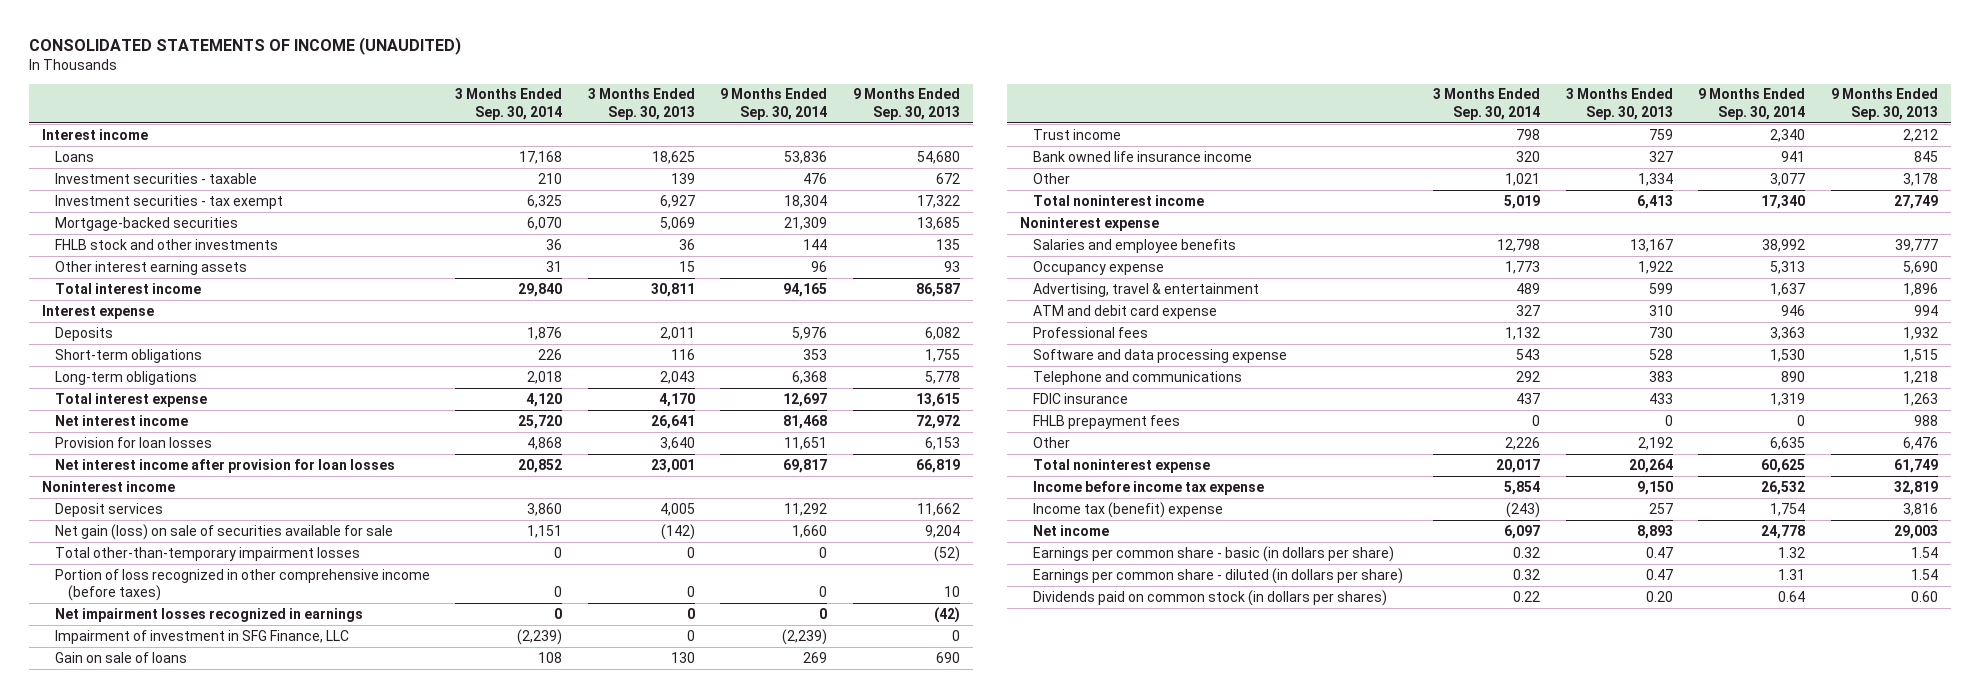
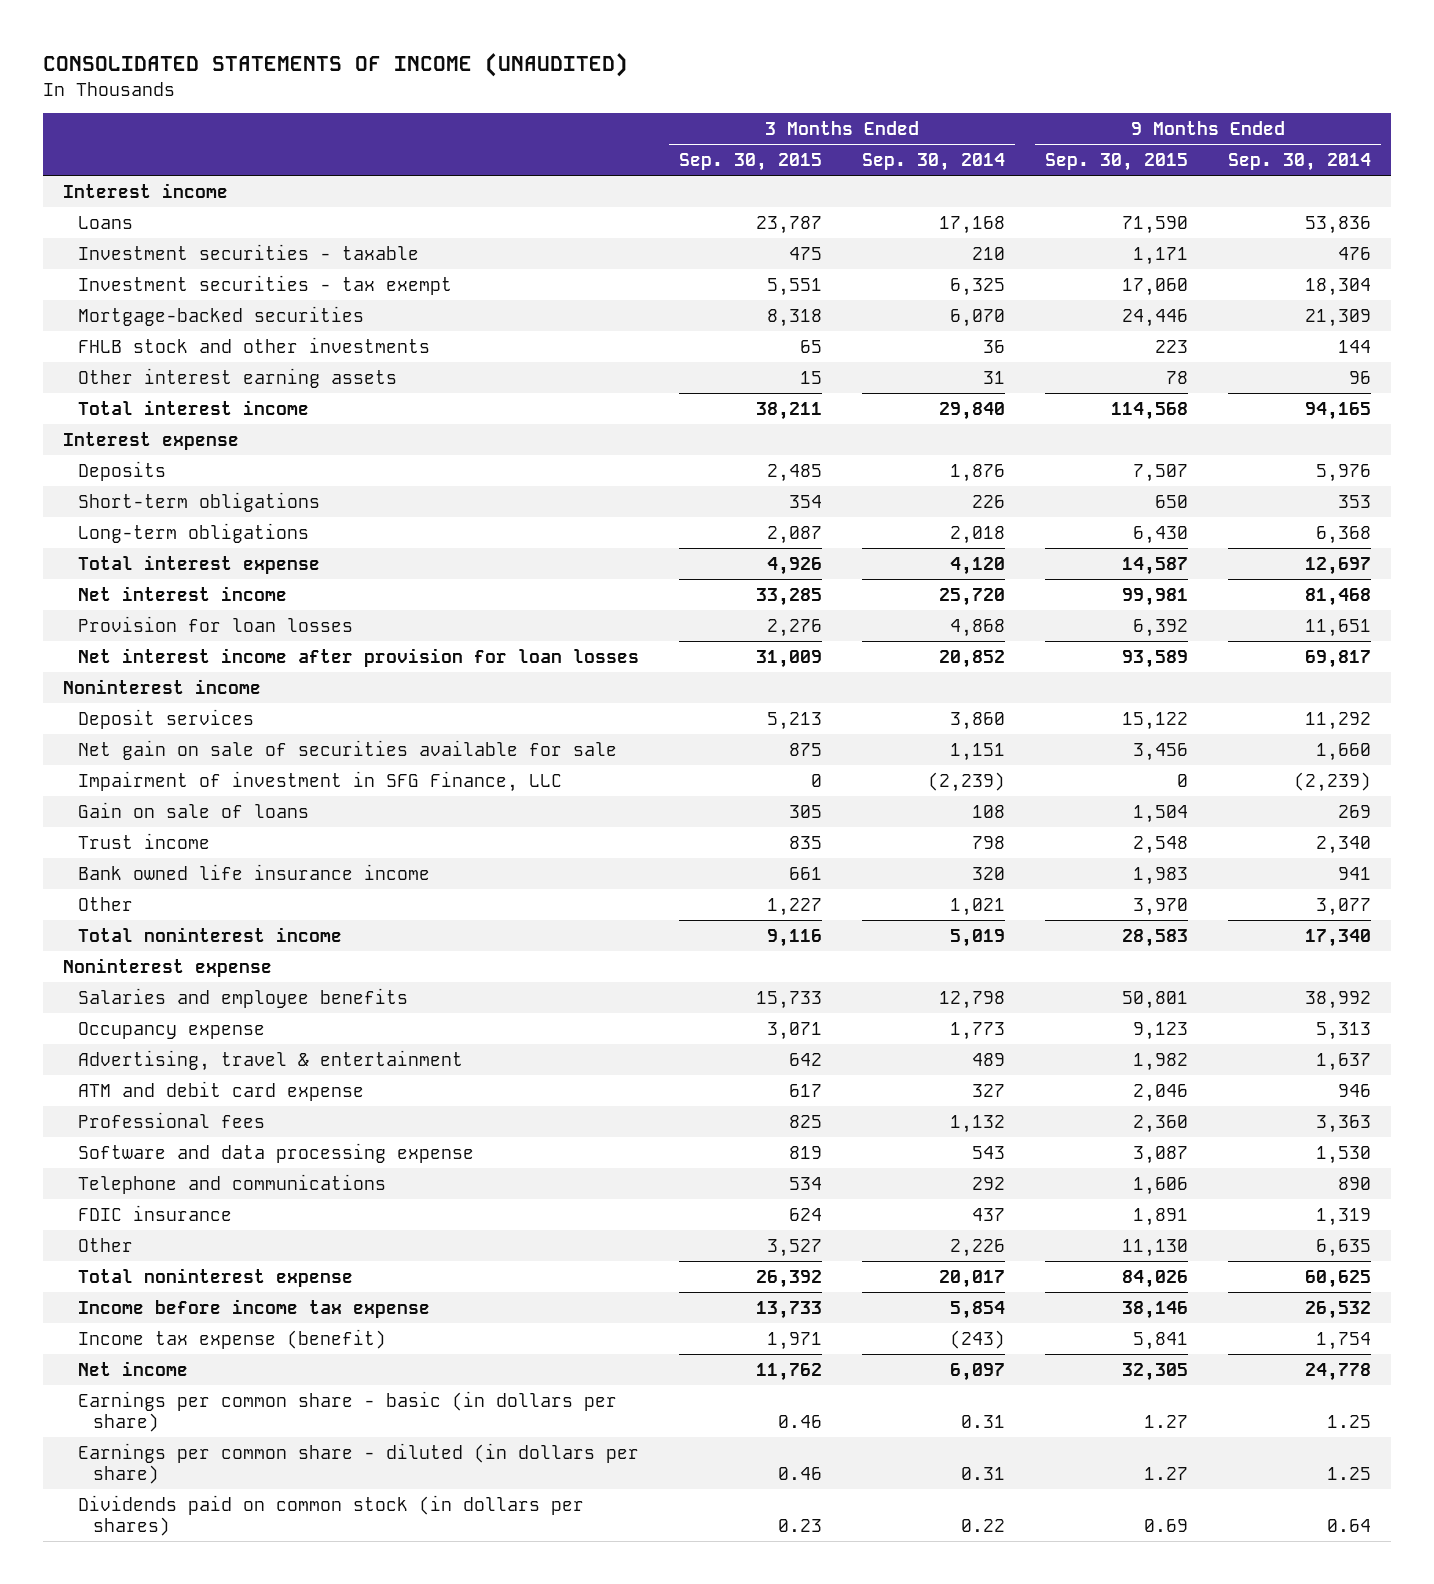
[587,88,695,120] 3 Months Ended Sep. 30, 2013 -> none
[852,88,960,120] 9 Months Ended Sep. 30, 2013 -> none
none -> [679,153,823,172] Sep. 30, 2015
none -> [1044,153,1188,172] Sep. 30, 2015
[54,546,360,561] Total other-than-temporary impairment losses -> none
[54,568,430,601] Portion of loss recognized in other comprehensive income (before taxes) -> none
[54,607,363,622] Net impairment losses recognized in earnings -> none
[54,523,393,540] Net gain (loss) on sale of securities available for sale -> [78,739,618,760] Net gain on sale of securities available for sale
[1032,414,1180,429] FHLB prepayment fees -> none
[1032,501,1223,518] Income tax (benefit) expense -> [78,1328,387,1349] Income tax expense (benefit)
[1513,546,1541,558] 0.32 -> [961,1414,1006,1428] 0.31
[1778,546,1806,558] 1.32 -> [1326,1414,1371,1428] 1.25
[1513,568,1541,580] 0.32 -> [961,1466,1006,1480] 0.31
[1778,568,1806,580] 1.31 -> [1326,1466,1371,1480] 1.25

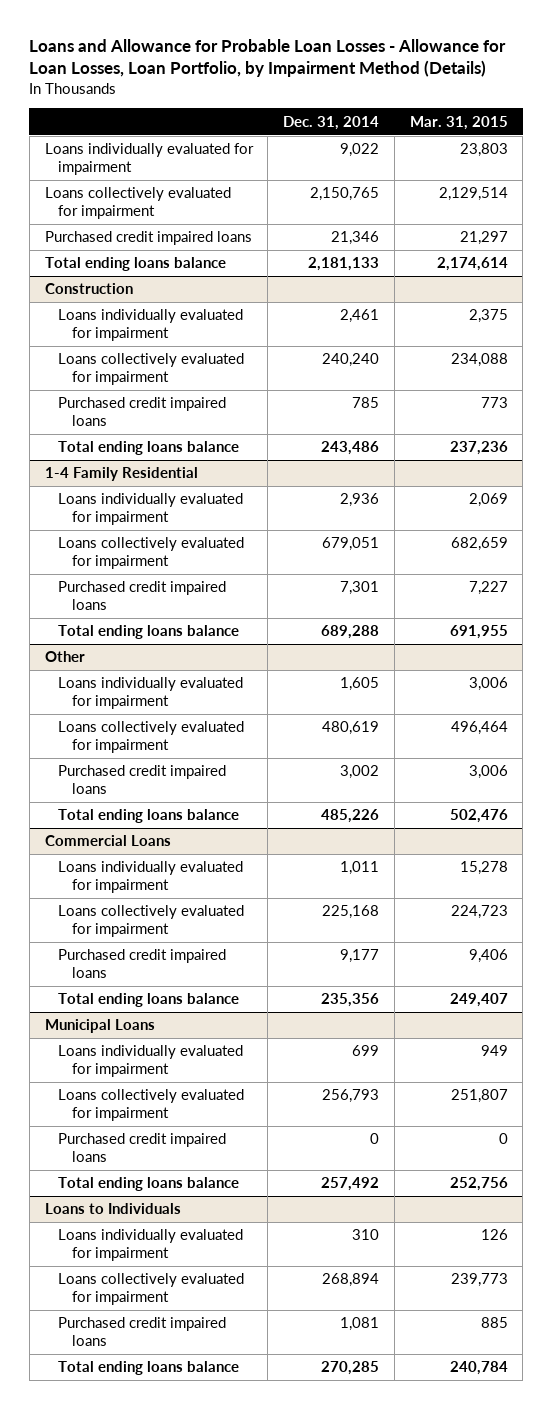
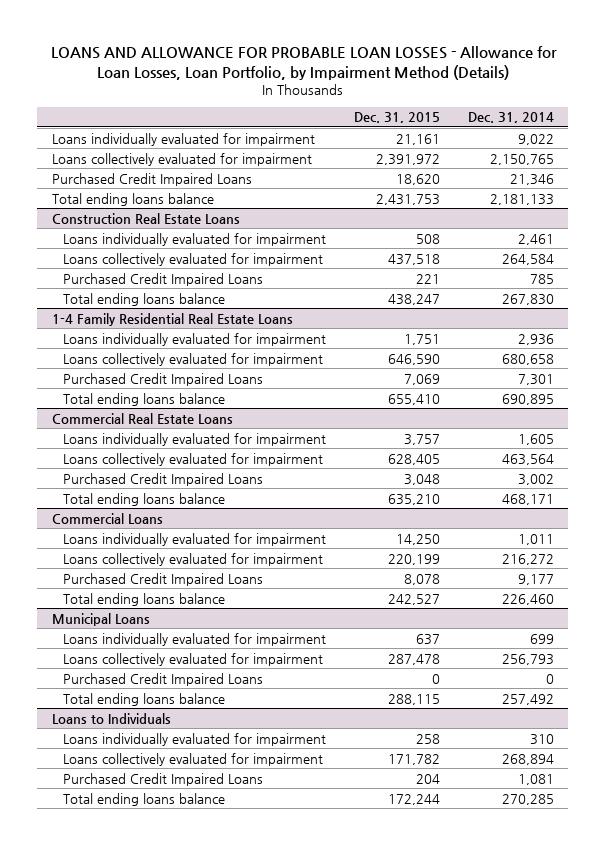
[29,38,507,78] Loans and Allowance for Probable Loan Losses - Allowance for Loan Losses, Loan Portfolio, by Impairment Method (Details) -> [50,46,557,80] LOANS AND ALLOWANCE FOR PROBABLE LOAN LOSSES - Allowance for Loan Losses, Loan Portfolio, by Impairment Method (Details)
[409,115,508,130] Mar. 31, 2015 -> none
none -> [353,112,440,124] Dec. 31, 2015
[44,231,252,246] Purchased credit impaired loans -> [51,172,252,186] Purchased Credit Impaired Loans
[44,283,133,295] Construction -> [51,212,240,224] Construction Real Estate Loans
[322,353,380,368] 240,240 -> [502,253,555,265] 264,584
[58,397,227,426] Purchased credit impaired loans -> [62,272,263,286] Purchased Credit Impaired Loans
[321,441,380,456] 243,486 -> [502,293,555,305] 267,830
[44,467,198,482] 1-4 Family Residential -> [51,312,293,326] 1-4 Family Residential Real Estate Loans
[322,537,380,552] 679,051 -> [502,353,555,365] 680,658
[58,581,227,610] Purchased credit impaired loans -> [62,372,263,386] Purchased Credit Impaired Loans
[321,625,380,640] 689,288 -> [502,393,555,405] 690,895
[44,651,85,663] Other -> [51,412,233,424] Commercial Real Estate Loans
[322,721,380,736] 480,619 -> [502,453,555,465] 463,564
[58,765,227,794] Purchased credit impaired loans -> [62,472,263,486] Purchased Credit Impaired Loans
[321,809,380,824] 485,226 -> [502,493,555,505] 468,171
[322,905,380,920] 225,168 -> [502,553,555,565] 216,272
[58,949,227,978] Purchased credit impaired loans -> [62,572,263,586] Purchased Credit Impaired Loans
[321,993,380,1008] 235,356 -> [502,593,555,605] 226,460
[58,1133,227,1162] Purchased credit impaired loans -> [62,672,263,686] Purchased Credit Impaired Loans
[58,1317,227,1346] Purchased credit impaired loans -> [62,772,263,786] Purchased Credit Impaired Loans

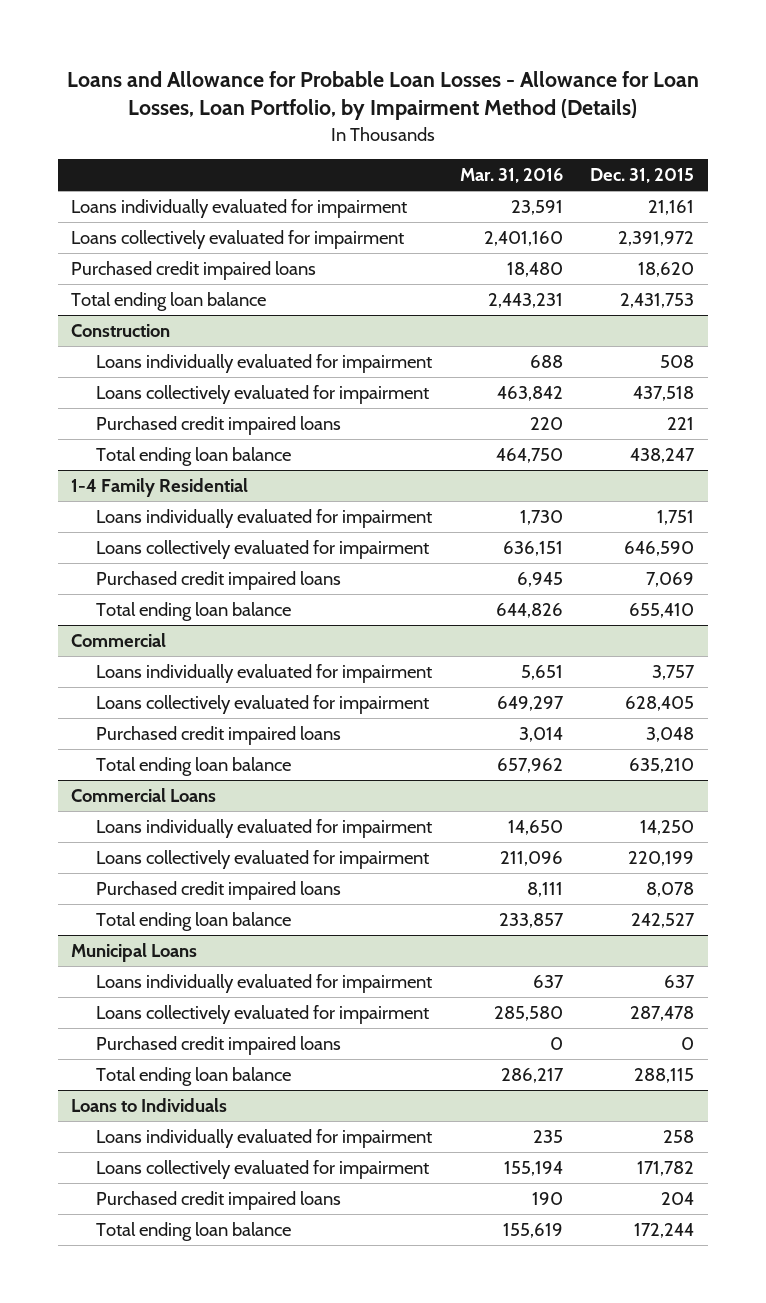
[50,46,557,80] LOANS AND ALLOWANCE FOR PROBABLE LOAN LOSSES - Allowance for Loan Losses, Loan Portfolio, by Impairment Method (Details) -> [66,70,699,121] Loans and Allowance for Probable Loan Losses - Allowance for Loan Losses, Loan Portfolio, by Impairment Method (Details)
[468,112,555,124] Dec. 31, 2014 -> none
none -> [459,168,563,184] Mar. 31, 2016
[51,172,252,186] Purchased Credit Impaired Loans -> [71,261,317,281] Purchased credit impaired loans
[51,192,214,206] Total ending loans balance -> [71,292,267,312] Total ending loan balance
[51,212,240,224] Construction Real Estate Loans -> [71,324,171,338] Construction
[62,272,263,286] Purchased Credit Impaired Loans -> [96,416,342,436] Purchased credit impaired loans
[62,292,225,306] Total ending loans balance -> [96,447,292,467] Total ending loan balance
[51,312,293,326] 1-4 Family Residential Real Estate Loans -> [71,478,249,498] 1-4 Family Residential
[62,372,263,386] Purchased Credit Impaired Loans -> [96,571,342,591] Purchased credit impaired loans
[62,392,225,406] Total ending loans balance -> [96,602,292,622] Total ending loan balance
[51,412,233,424] Commercial Real Estate Loans -> [71,633,167,648] Commercial
[62,472,263,486] Purchased Credit Impaired Loans -> [96,726,342,746] Purchased credit impaired loans
[62,492,225,506] Total ending loans balance -> [96,757,292,777] Total ending loan balance
[62,572,263,586] Purchased Credit Impaired Loans -> [96,881,342,901] Purchased credit impaired loans
[62,592,225,606] Total ending loans balance -> [96,912,292,932] Total ending loan balance
[62,672,263,686] Purchased Credit Impaired Loans -> [96,1036,342,1056] Purchased credit impaired loans
[62,692,225,706] Total ending loans balance -> [96,1067,292,1087] Total ending loan balance
[62,772,263,786] Purchased Credit Impaired Loans -> [96,1191,342,1211] Purchased credit impaired loans
[62,792,225,806] Total ending loans balance -> [96,1222,292,1242] Total ending loan balance

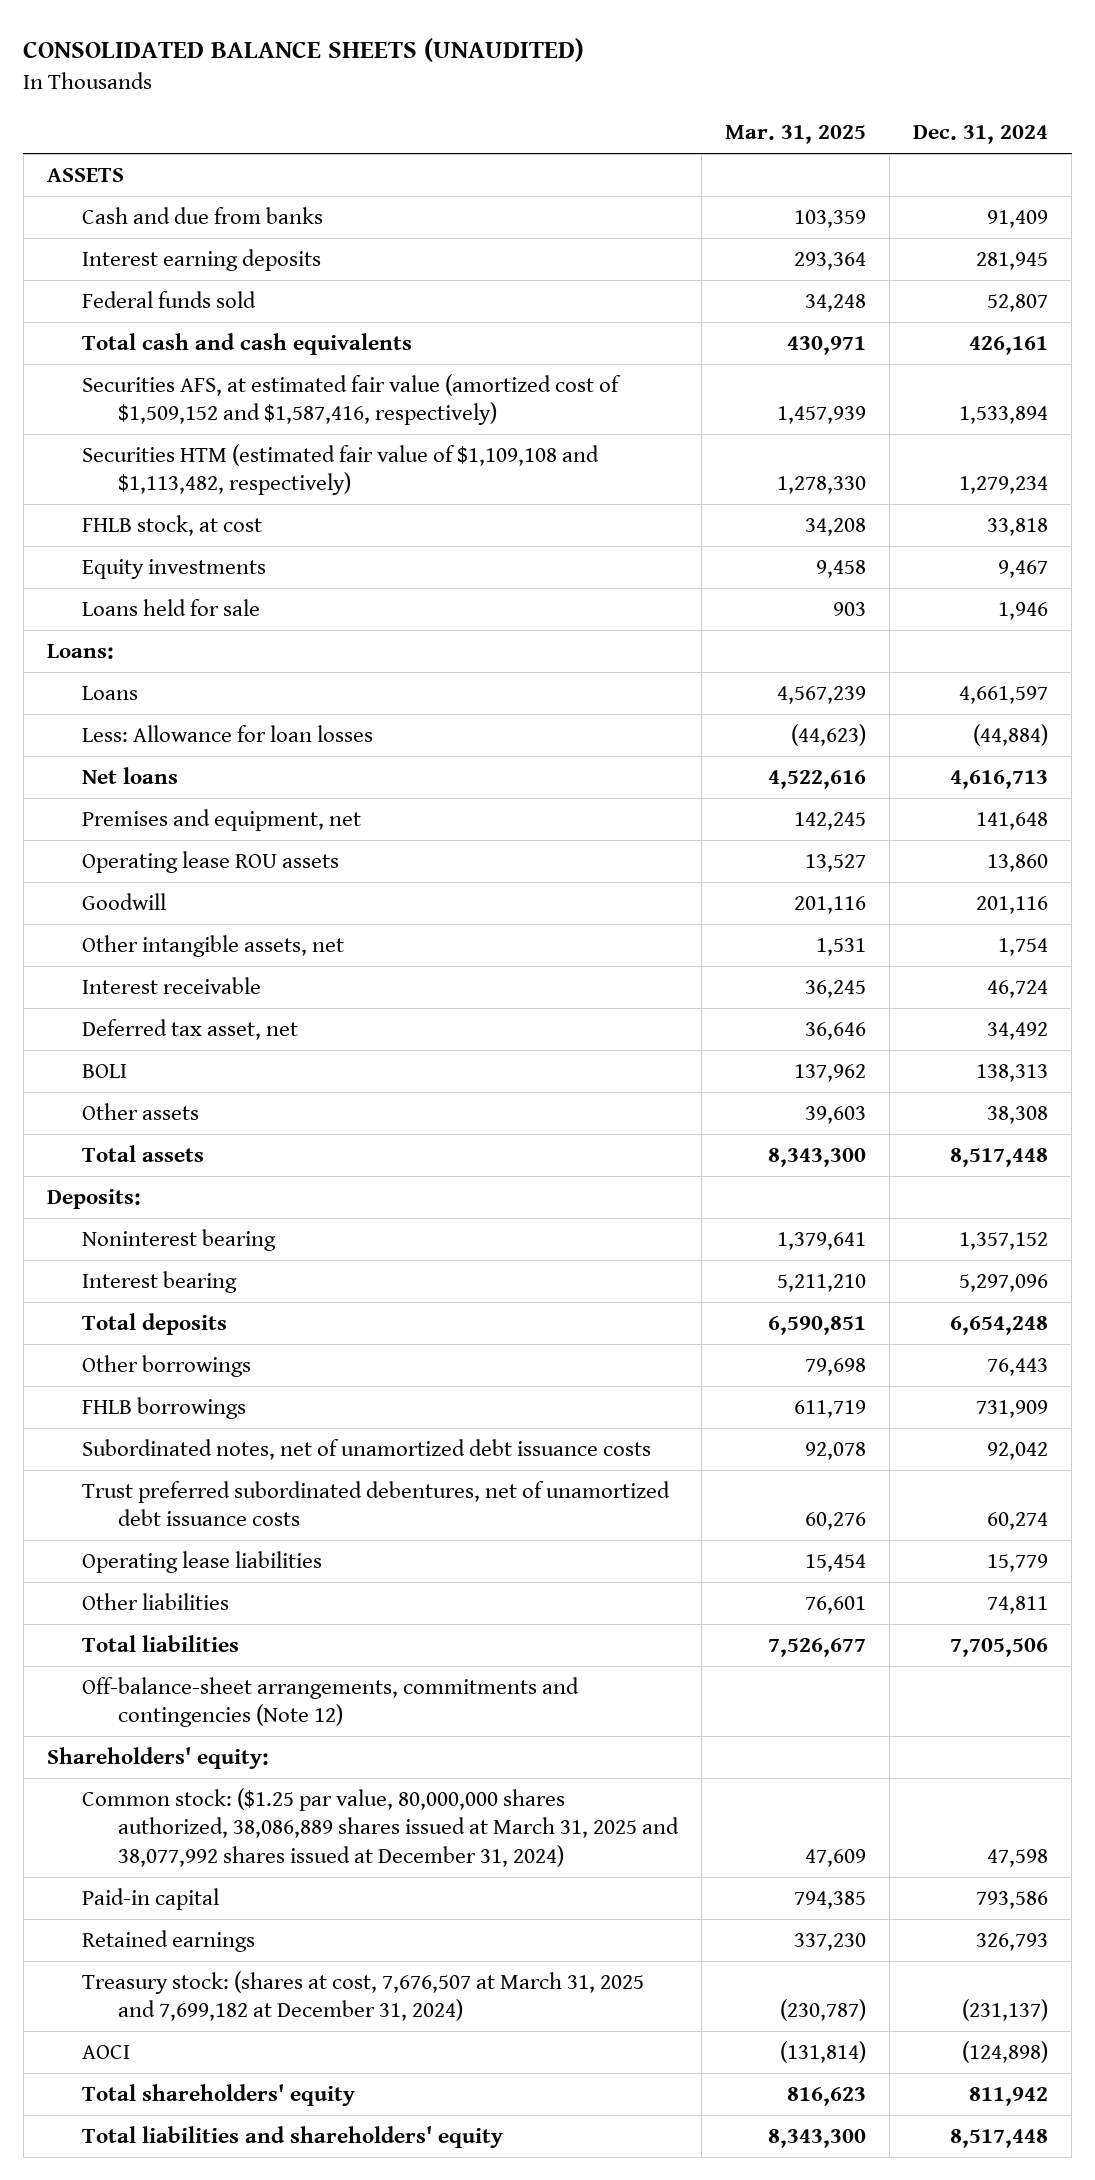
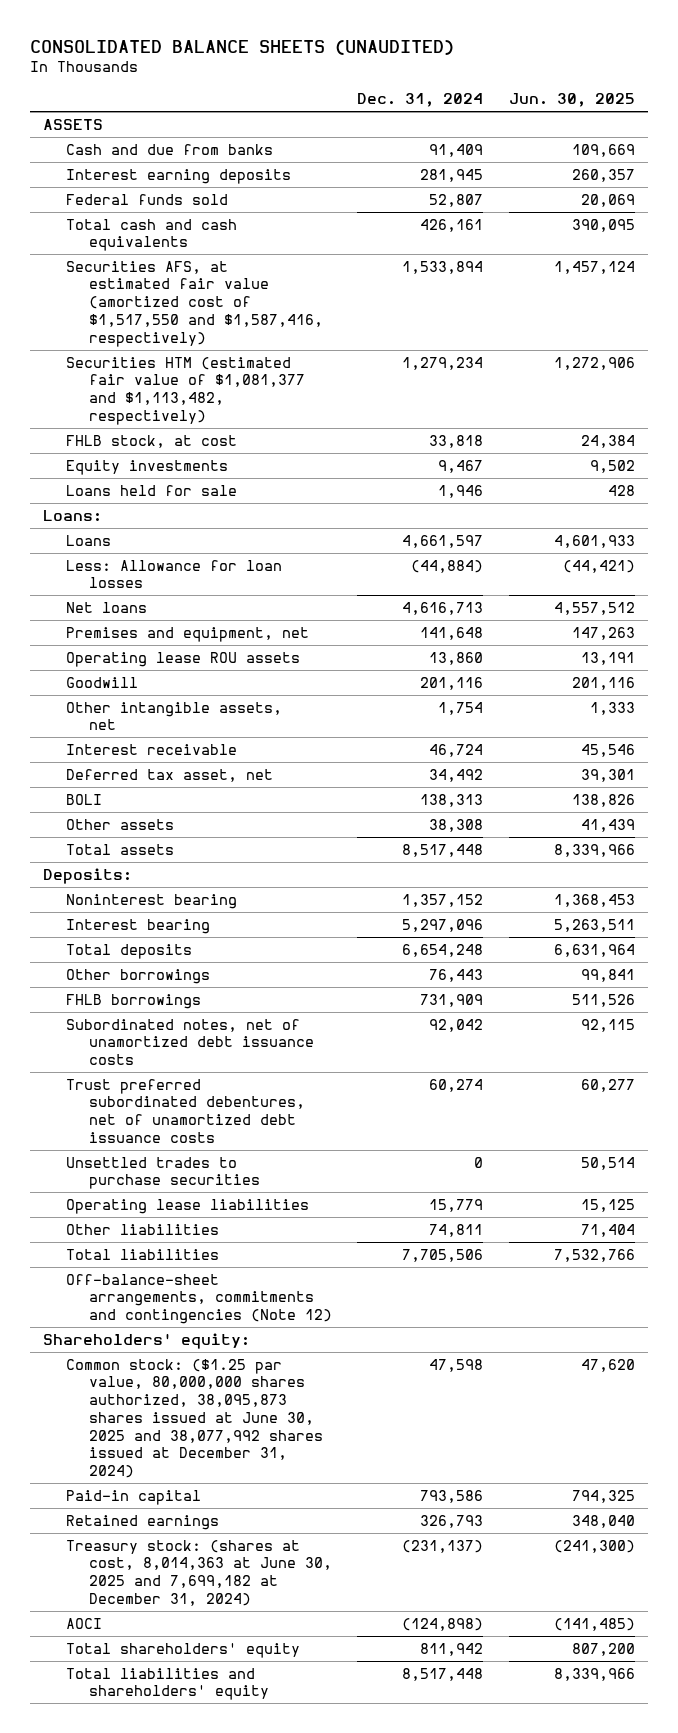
[724,125,866,145] Mar. 31, 2025 -> none
none -> [508,93,635,108] Jun. 30, 2025
[82,373,622,426] Securities AFS, at estimated fair value (amortized cost of $1,509,152 and $1,587,416, respectively) -> [65,260,323,347] Securities AFS, at estimated fair value (amortized cost of $1,517,550 and $1,587,416, respectively)
[82,443,600,496] Securities HTM (estimated fair value of $1,109,108 and $1,113,482, respectively) -> [65,356,305,425] Securities HTM (estimated fair value of $1,081,377 and $1,113,482, respectively)
none -> [65,1156,260,1190] Unsettled trades to purchase securities
[82,1787,679,1867] Common stock: ($1.25 par value, 80,000,000 shares authorized, 38,086,889 shares issued at March 31, 2025 and 38,077,992 shares issued at December 31, 2024) -> [65,1358,323,1479] Common stock: ($1.25 par value, 80,000,000 shares authorized, 38,095,873 shares issued at June 30, 2025 and 38,077,992 shares issued at December 31, 2024)
[82,1970,645,2022] Treasury stock: (shares at cost, 7,676,507 at March 31, 2025 and 7,699,182 at December 31, 2024) -> [65,1539,332,1606] Treasury stock: (shares at cost, 8,014,363 at June 30, 2025 and 7,699,182 at December 31, 2024)

